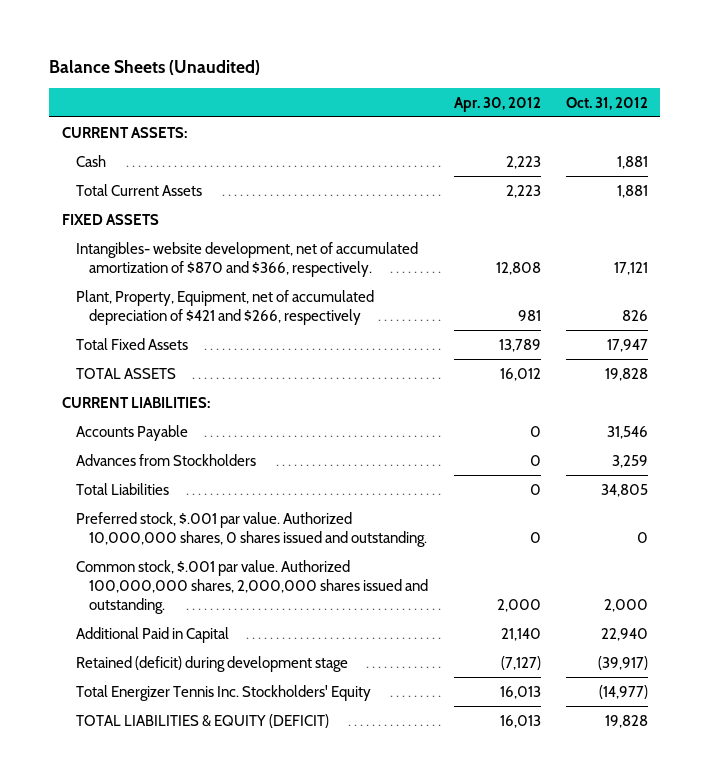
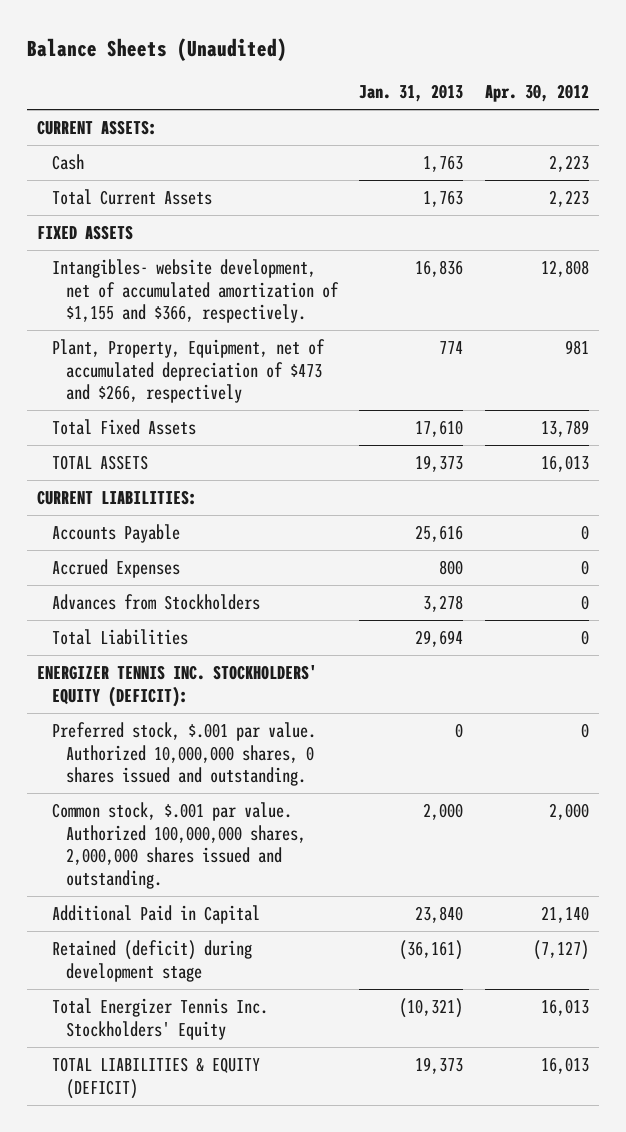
[565,96,648,110] Oct. 31, 2012 -> none
none -> [359,84,464,103] Jan. 31, 2013
[75,241,418,277] Intangibles- website development, net of accumulated amortization of $870 and $366, respectively. -> [51,258,339,324] Intangibles- website development, net of accumulated amortization of $1,155 and $366, respectively.
[75,289,374,325] Plant, Property, Equipment, net of accumulated depreciation of $421 and $266, respectively -> [51,338,325,404] Plant, Property, Equipment, net of accumulated depreciation of $473 and $266, respectively
[499,367,541,381] 16,012 -> [540,454,589,472] 16,013
none -> [51,558,180,578] Accrued Expenses
none -> [37,664,318,707] ENERGIZER TENNIS INC. STOCKHOLDERS' EQUITY (DEFICIT):

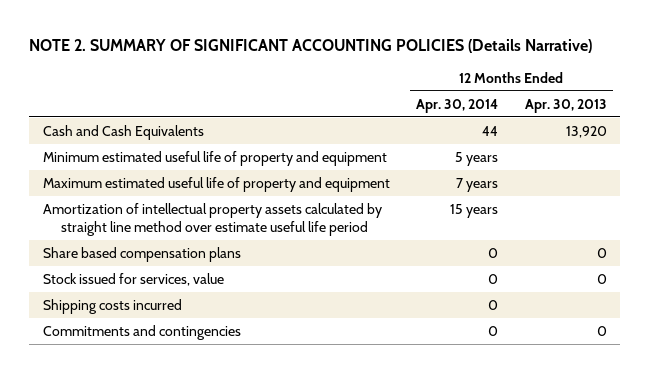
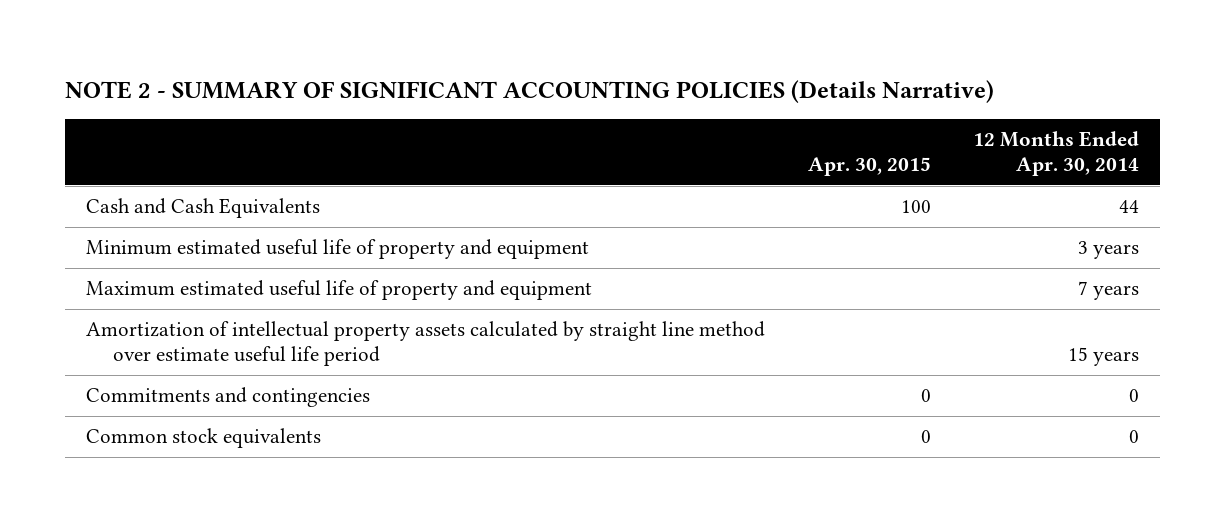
[29,39,593,54] NOTE 2. SUMMARY OF SIGNIFICANT ACCOUNTING POLICIES (Details Narrative) -> [65,79,995,103] NOTE 2 - SUMMARY OF SIGNIFICANT ACCOUNTING POLICIES (Details Narrative)
[524,98,607,113] Apr. 30, 2013 -> none
none -> [807,157,931,177] Apr. 30, 2015
[455,151,499,166] 5 years -> [1078,241,1140,260] 3 years
[42,246,241,262] Share based compensation plans -> none
[42,272,224,286] Stock issued for services, value -> none
[42,298,182,314] Shipping costs incurred -> none
none -> [86,428,322,449] Common stock equivalents

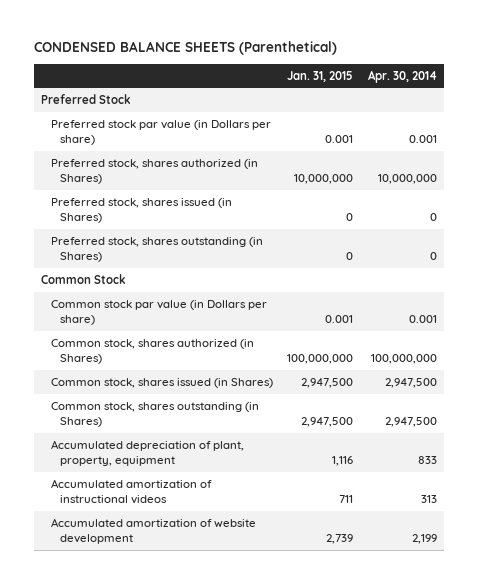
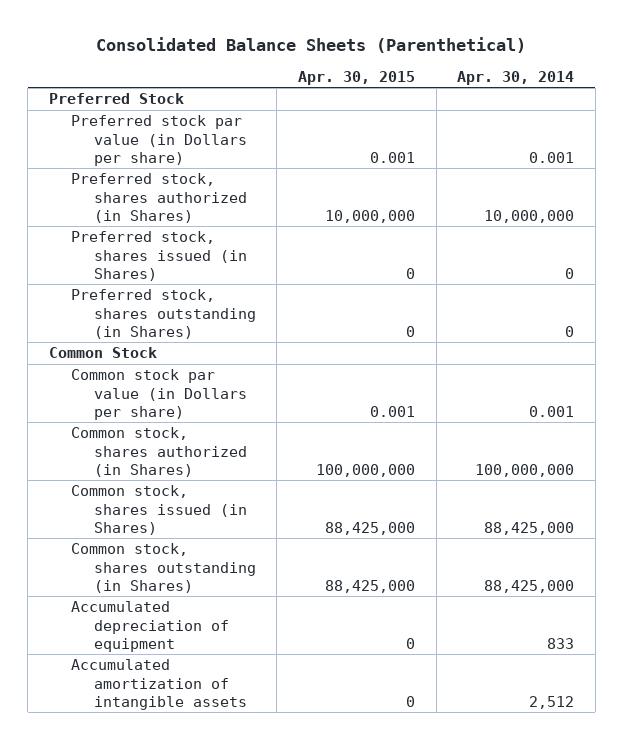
[33,40,337,55] CONDENSED BALANCE SHEETS (Parenthetical) -> [96,36,527,53] Consolidated Balance Sheets (Parenthetical)
[287,70,354,82] Jan. 31, 2015 -> none
none -> [297,70,415,85] Apr. 30, 2015
[50,478,212,504] Accumulated amortization of instructional videos -> none
[50,517,256,544] Accumulated amortization of website development -> none
[385,377,438,388] 2,947,500 -> [484,521,575,535] 88,425,000
[385,416,438,427] 2,947,500 -> [484,579,575,593] 88,425,000
[50,439,244,466] Accumulated depreciation of plant, property, equipment -> [71,601,229,652] Accumulated depreciation of equipment
none -> [71,659,247,710] Accumulated amortization of intangible assets

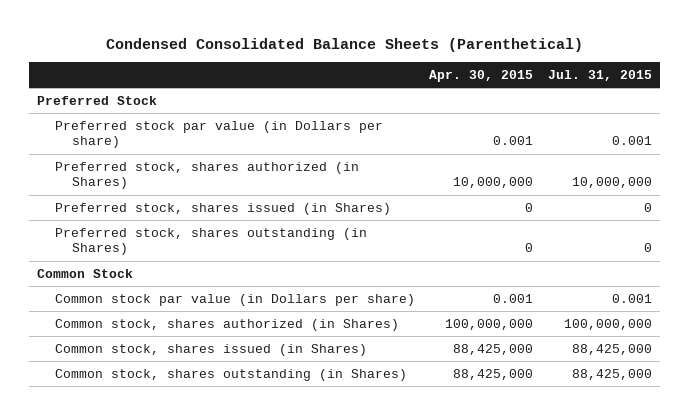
[96,36,527,53] Consolidated Balance Sheets (Parenthetical) -> [105,38,583,53] Condensed Consolidated Balance Sheets (Parenthetical)
[457,70,575,85] Apr. 30, 2014 -> none
none -> [548,70,653,82] Jul. 31, 2015
[71,601,229,652] Accumulated depreciation of equipment -> none
[71,659,247,710] Accumulated amortization of intangible assets -> none

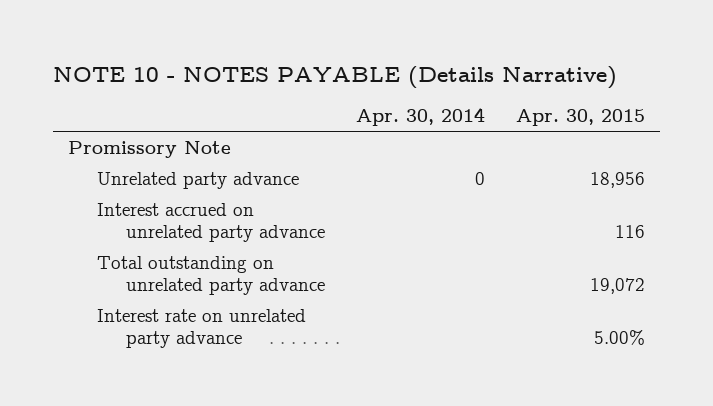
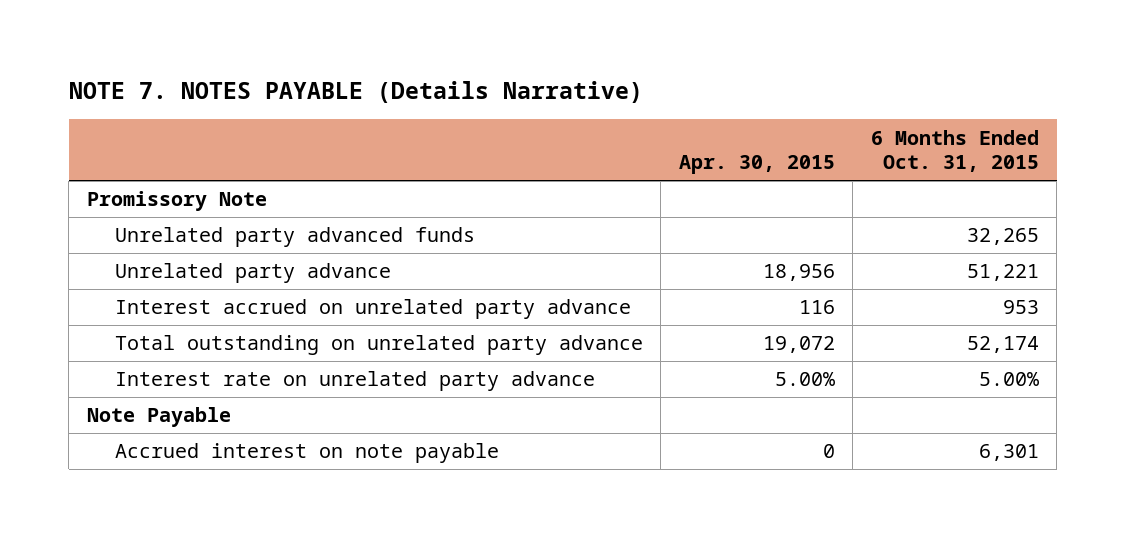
[52,65,617,89] NOTE 10 - NOTES PAYABLE (Details Narrative) -> [68,81,643,104] NOTE 7. NOTES PAYABLE (Details Narrative)
[355,106,485,126] Apr. 30, 2014 -> none
none -> [870,129,1039,172] 6 Months Ended Oct. 31, 2015
none -> [114,227,475,248] Unrelated party advanced funds
none -> [86,407,231,428] Note Payable
none -> [114,443,499,464] Accrued interest on note payable

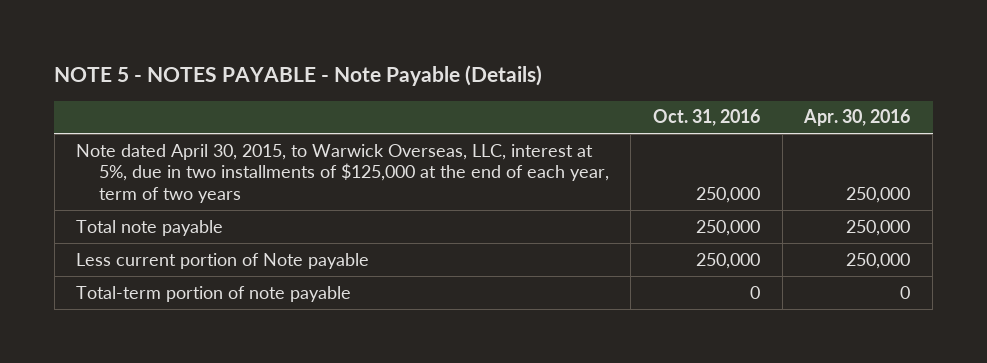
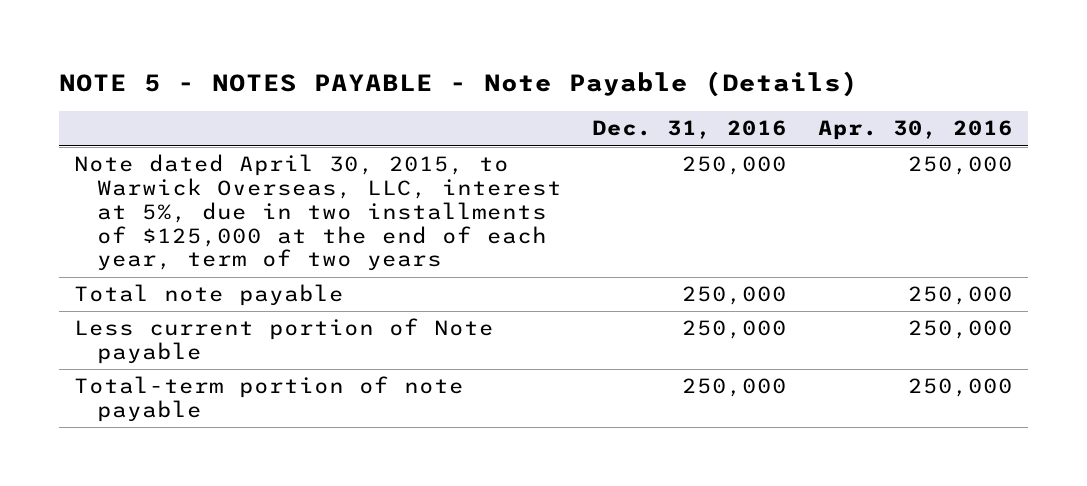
[653,109,761,127] Oct. 31, 2016 -> none
none -> [592,120,788,140] Dec. 31, 2016
[900,285,911,299] 0 -> [907,378,1013,398] 250,000

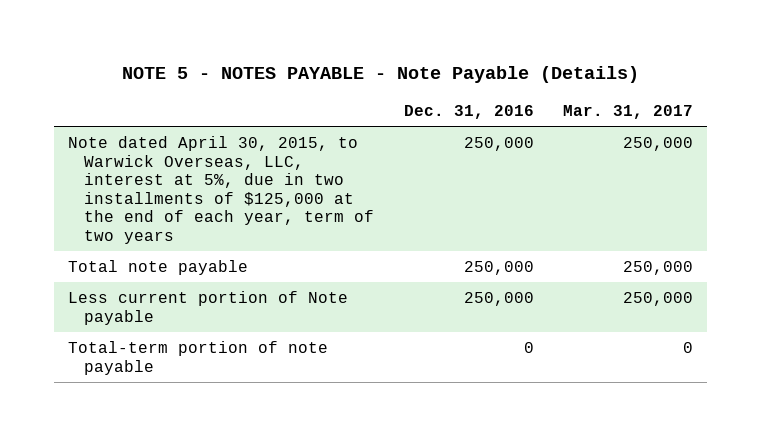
[817,120,1013,141] Apr. 30, 2016 -> none
none -> [562,104,693,119] Mar. 31, 2017
[682,378,788,398] 250,000 -> [523,341,534,353] 0

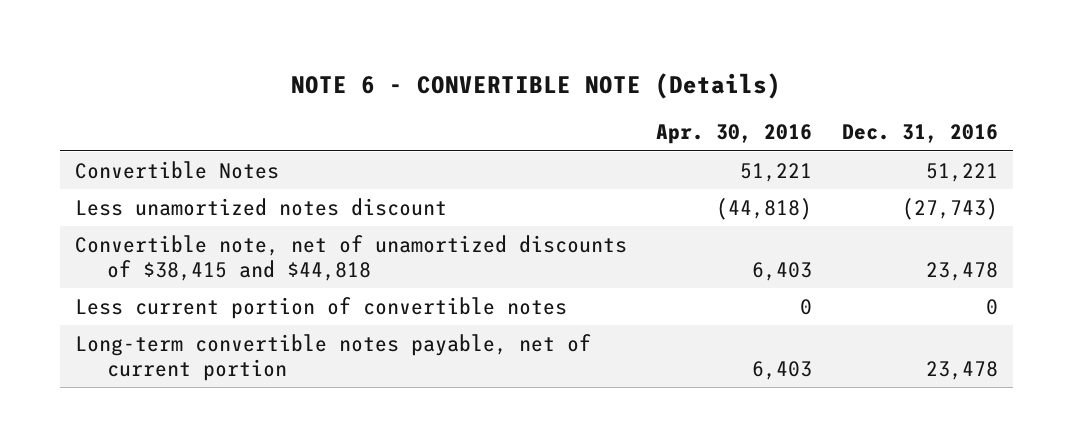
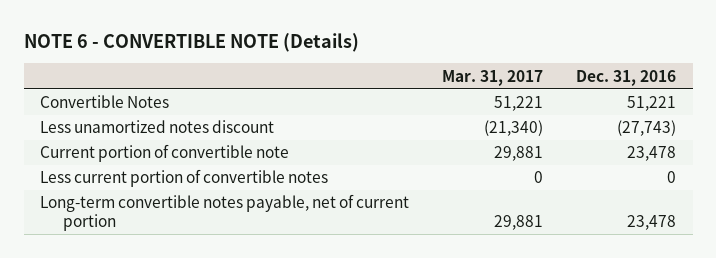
[656,124,813,145] Apr. 30, 2016 -> none
none -> [442,69,544,86] Mar. 31, 2017
[74,234,627,281] Convertible note, net of unamortized discounts of $38,415 and $44,818 -> [40,144,290,163] Current portion of convertible note

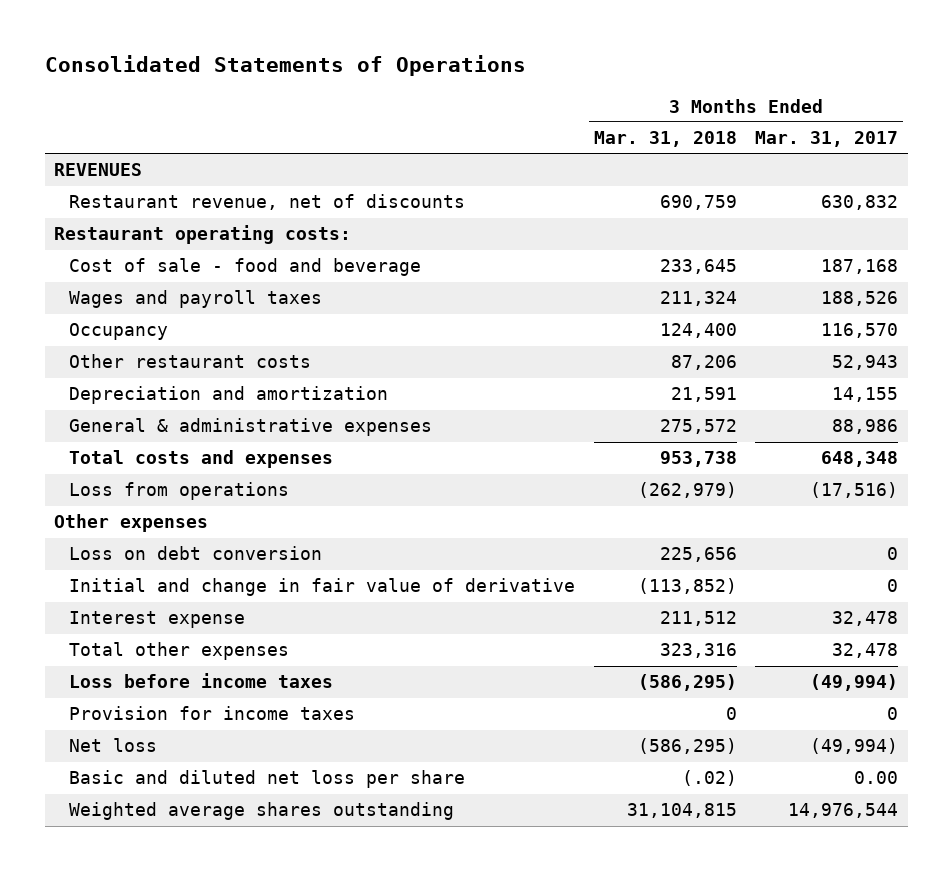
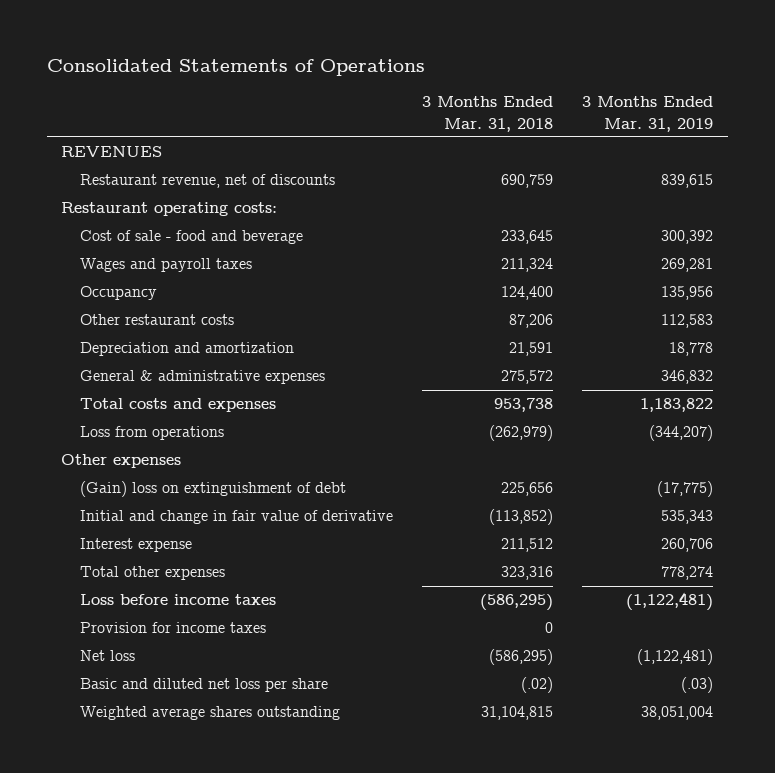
[755,131,899,148] Mar. 31, 2017 -> none
none -> [582,96,714,132] 3 Months Ended Mar. 31, 2019
[68,546,322,561] Loss on debt conversion -> [79,481,346,498] (Gain) loss on extinguishment of debt

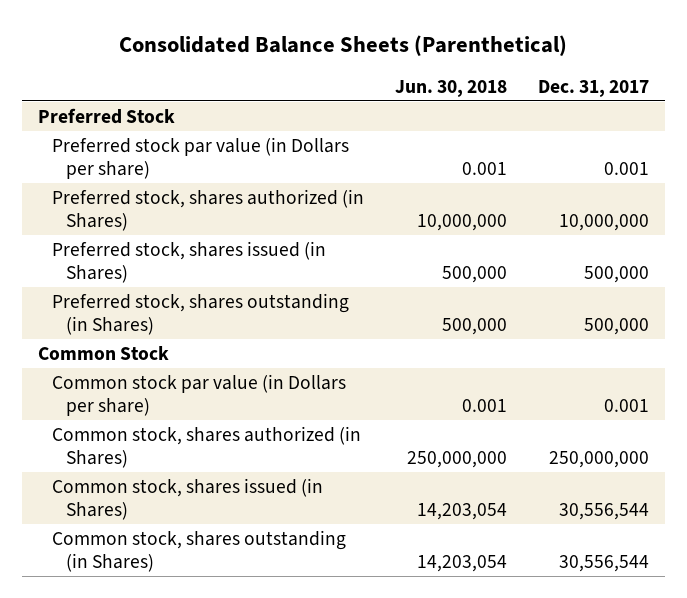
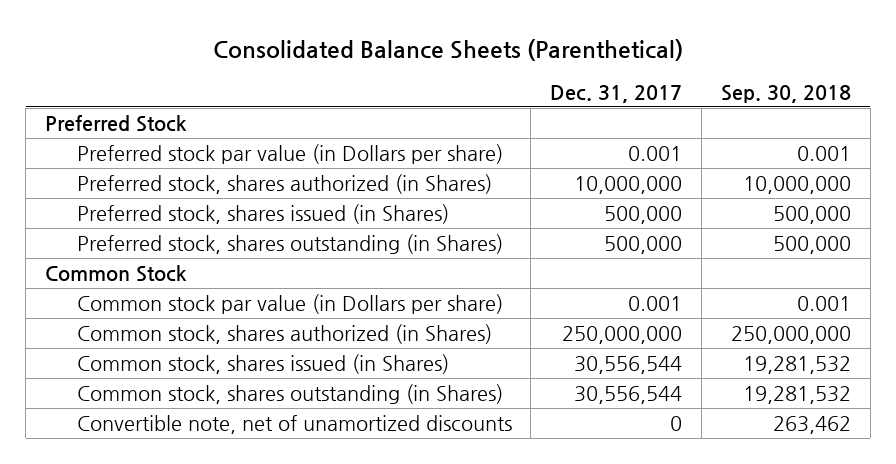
[394,79,507,97] Jun. 30, 2018 -> none
none -> [720,84,851,103] Sep. 30, 2018
none -> [76,415,512,435] Convertible note, net of unamortized discounts

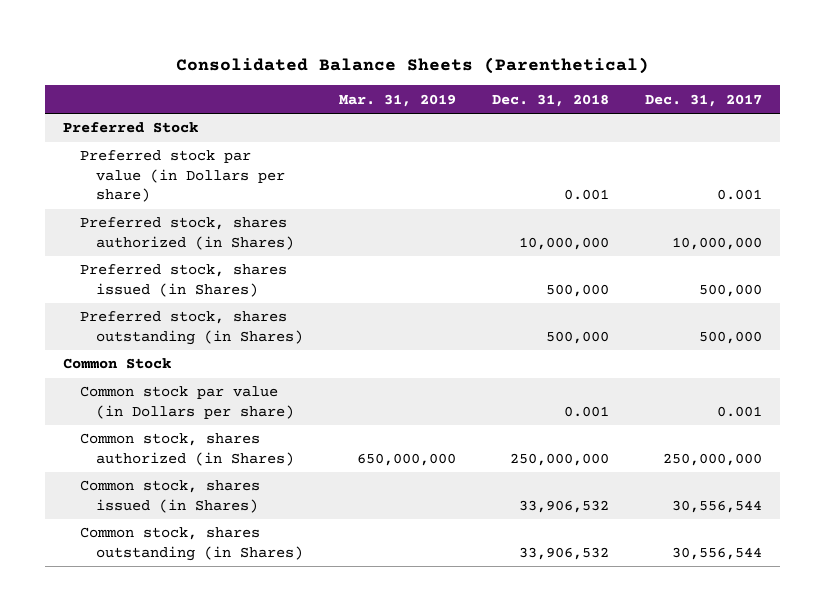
[720,84,851,103] Sep. 30, 2018 -> none
none -> [339,93,457,107] Mar. 31, 2019
none -> [492,93,610,107] Dec. 31, 2018
[76,415,512,435] Convertible note, net of unamortized discounts -> none

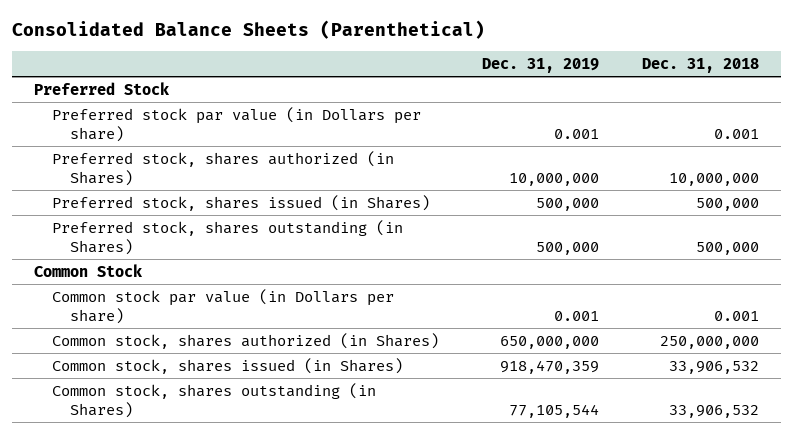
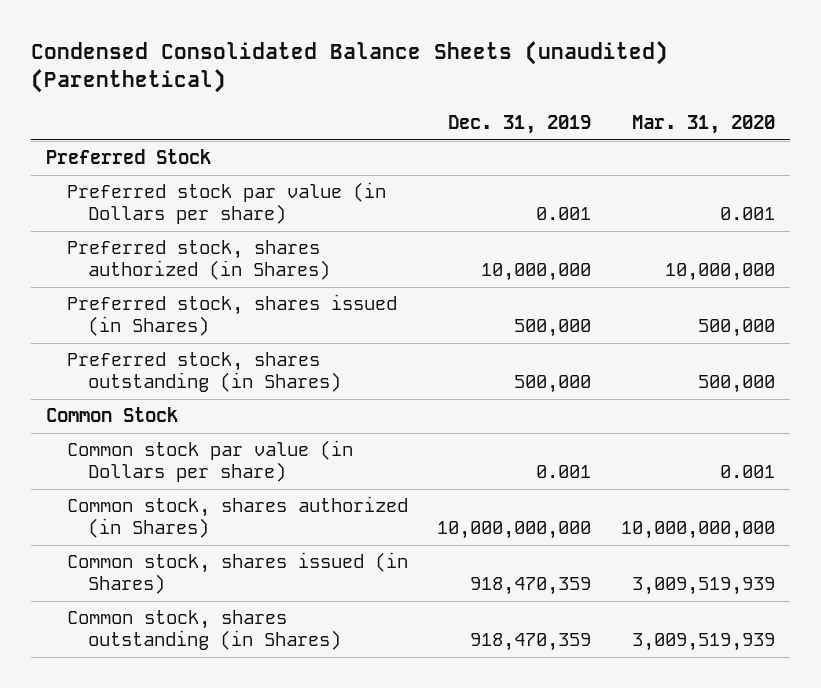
[12,19,486,39] Consolidated Balance Sheets (Parenthetical) -> [30,41,668,94] Condensed Consolidated Balance Sheets (unaudited) (Parenthetical)
[642,57,760,73] Dec. 31, 2018 -> none
none -> [632,115,776,135] Mar. 31, 2020
[500,335,600,349] 650,000,000 -> [437,521,592,540] 10,000,000,000
[509,403,600,418] 77,105,544 -> [470,633,592,652] 918,470,359

